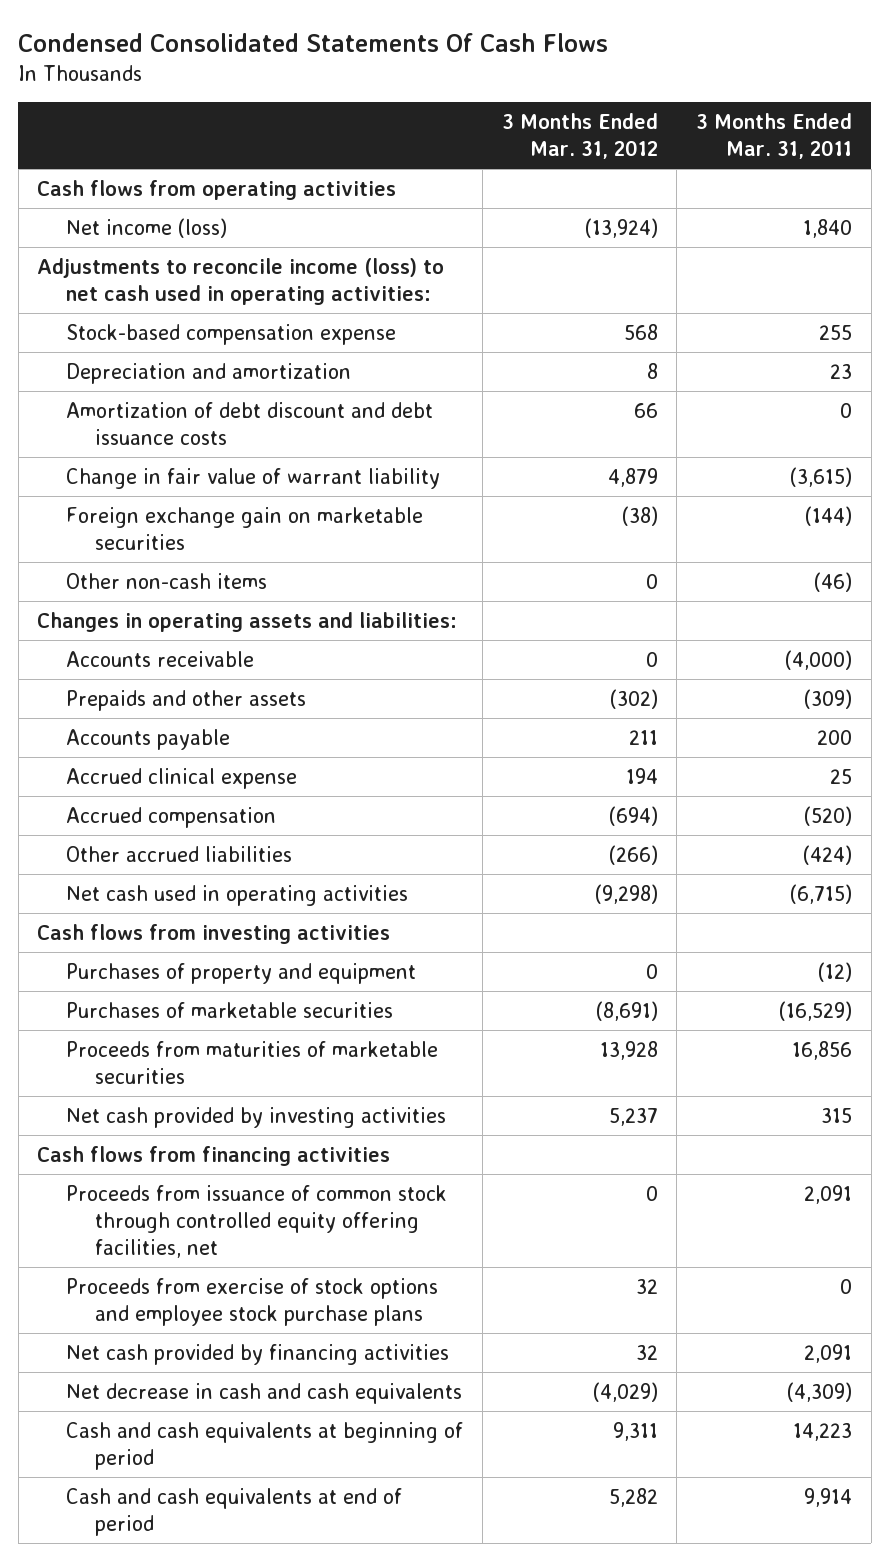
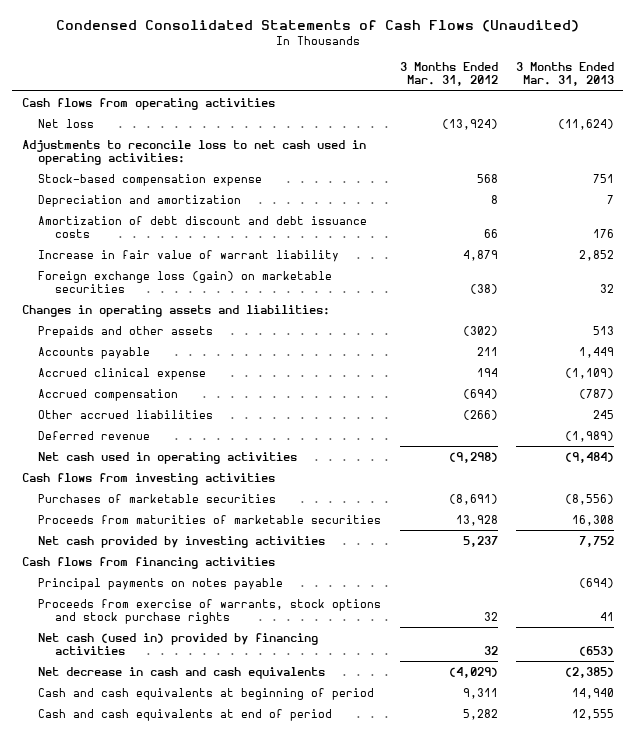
[18,32,609,52] Condensed Consolidated Statements Of Cash Flows -> [55,19,579,32] Condensed Consolidated Statements of Cash Flows (Unaudited)
[696,113,853,160] 3 Months Ended Mar. 31, 2011 -> none
none -> [516,62,615,87] 3 Months Ended Mar. 31, 2013
[66,217,228,238] Net income (loss) -> [38,118,95,128] Net loss
[37,257,445,305] Adjustments to reconcile income (loss) to net cash used in operating activities: -> [21,139,366,166] Adjustments to reconcile loss to net cash used in operating activities:
[66,572,268,589] Other non-cash items -> none
[66,467,441,489] Change in fair value of warrant liability -> [38,249,340,262] Increase in fair value of warrant liability
[66,506,424,550] Foreign exchange gain on marketable securities -> [38,270,333,294] Foreign exchange loss (gain) on marketable securities
[66,650,255,667] Accounts receivable -> none
none -> [38,430,151,440] Deferred revenue
[66,962,417,984] Purchases of property and equipment -> none
[66,1184,448,1258] Proceeds from issuance of common stock through controlled equity offering facilities, net -> none
none -> [38,577,284,590] Principal payments on notes payable
[66,1277,439,1326] Proceeds from exercise of stock options and employee stock purchase plans -> [38,598,382,625] Proceeds from exercise of warrants, stock options and stock purchase rights
[66,1343,450,1365] Net cash provided by financing activities -> [38,632,319,656] Net cash (used in) provided by financing activities

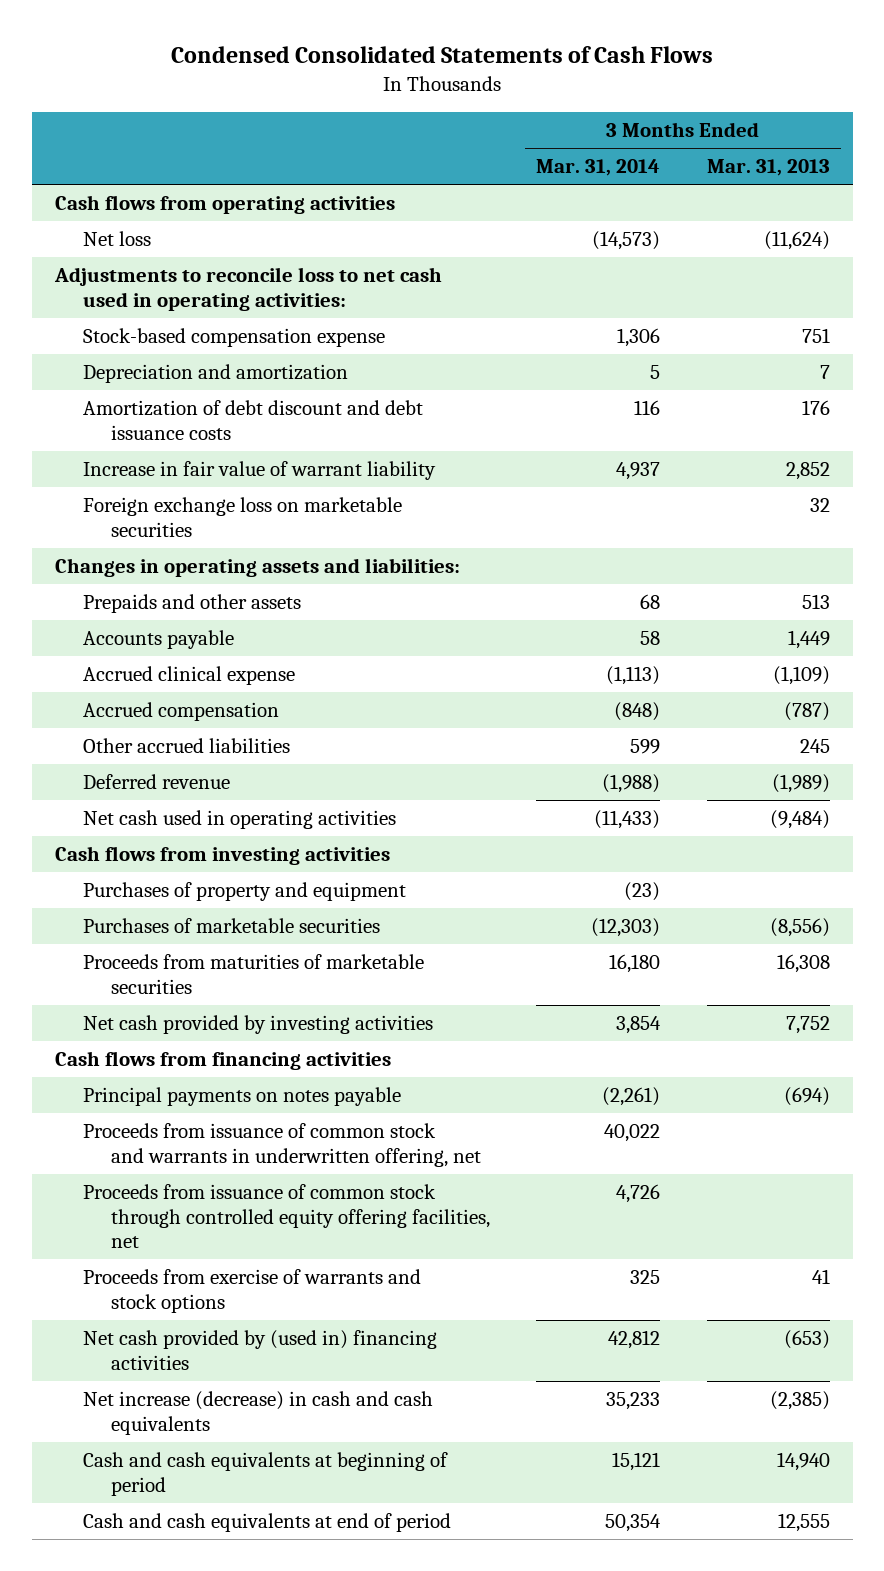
[55,19,579,32] Condensed Consolidated Statements of Cash Flows (Unaudited) -> [171,46,714,64] Condensed Consolidated Statements of Cash Flows
[399,62,498,87] 3 Months Ended Mar. 31, 2012 -> none
none -> [536,159,661,177] Mar. 31, 2014
[38,270,333,294] Foreign exchange loss (gain) on marketable securities -> [82,497,402,537] Foreign exchange loss on marketable securities
none -> [82,882,406,902] Purchases of property and equipment
none -> [82,1123,482,1167] Proceeds from issuance of common stock and warrants in underwritten offering, net
none -> [82,1184,491,1248] Proceeds from issuance of common stock through controlled equity offering facilities, net
[38,598,382,625] Proceeds from exercise of warrants, stock options and stock purchase rights -> [82,1269,421,1313] Proceeds from exercise of warrants and stock options
[38,632,319,656] Net cash (used in) provided by financing activities -> [82,1330,437,1370] Net cash provided by (used in) financing activities
[38,666,326,679] Net decrease in cash and cash equivalents -> [82,1391,433,1435] Net increase (decrease) in cash and cash equivalents

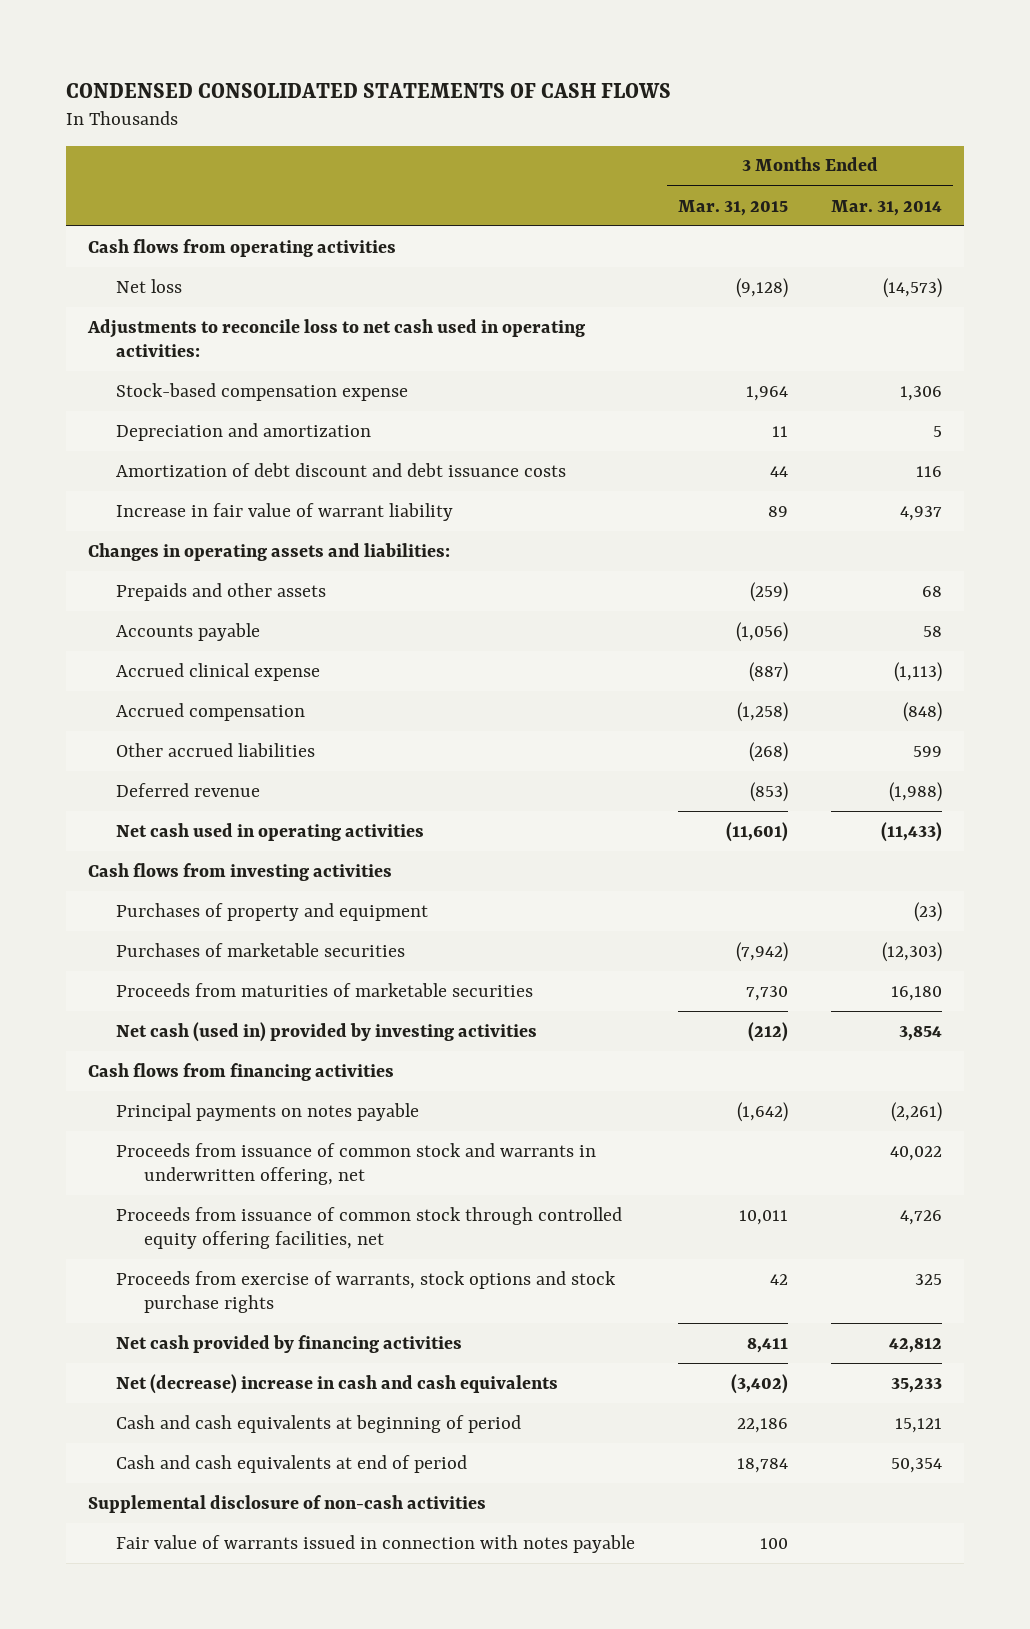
[171,46,714,64] Condensed Consolidated Statements of Cash Flows -> [66,82,672,98] CONDENSED CONSOLIDATED STATEMENTS OF CASH FLOWS
[706,159,830,177] Mar. 31, 2013 -> none
none -> [678,199,789,216] Mar. 31, 2015
[82,497,402,537] Foreign exchange loss on marketable securities -> none
[82,1015,433,1035] Net cash provided by investing activities -> [115,1021,537,1042] Net cash (used in) provided by investing activities
[82,1269,421,1313] Proceeds from exercise of warrants and stock options -> [115,1270,616,1313] Proceeds from exercise of warrants, stock options and stock purchase rights
[82,1330,437,1370] Net cash provided by (used in) financing activities -> [115,1334,462,1353] Net cash provided by financing activities
[82,1391,433,1435] Net increase (decrease) in cash and cash equivalents -> [115,1373,558,1394] Net (decrease) increase in cash and cash equivalents
none -> [87,1494,486,1513] Supplemental disclosure of non-cash activities
none -> [115,1534,635,1553] Fair value of warrants issued in connection with notes payable

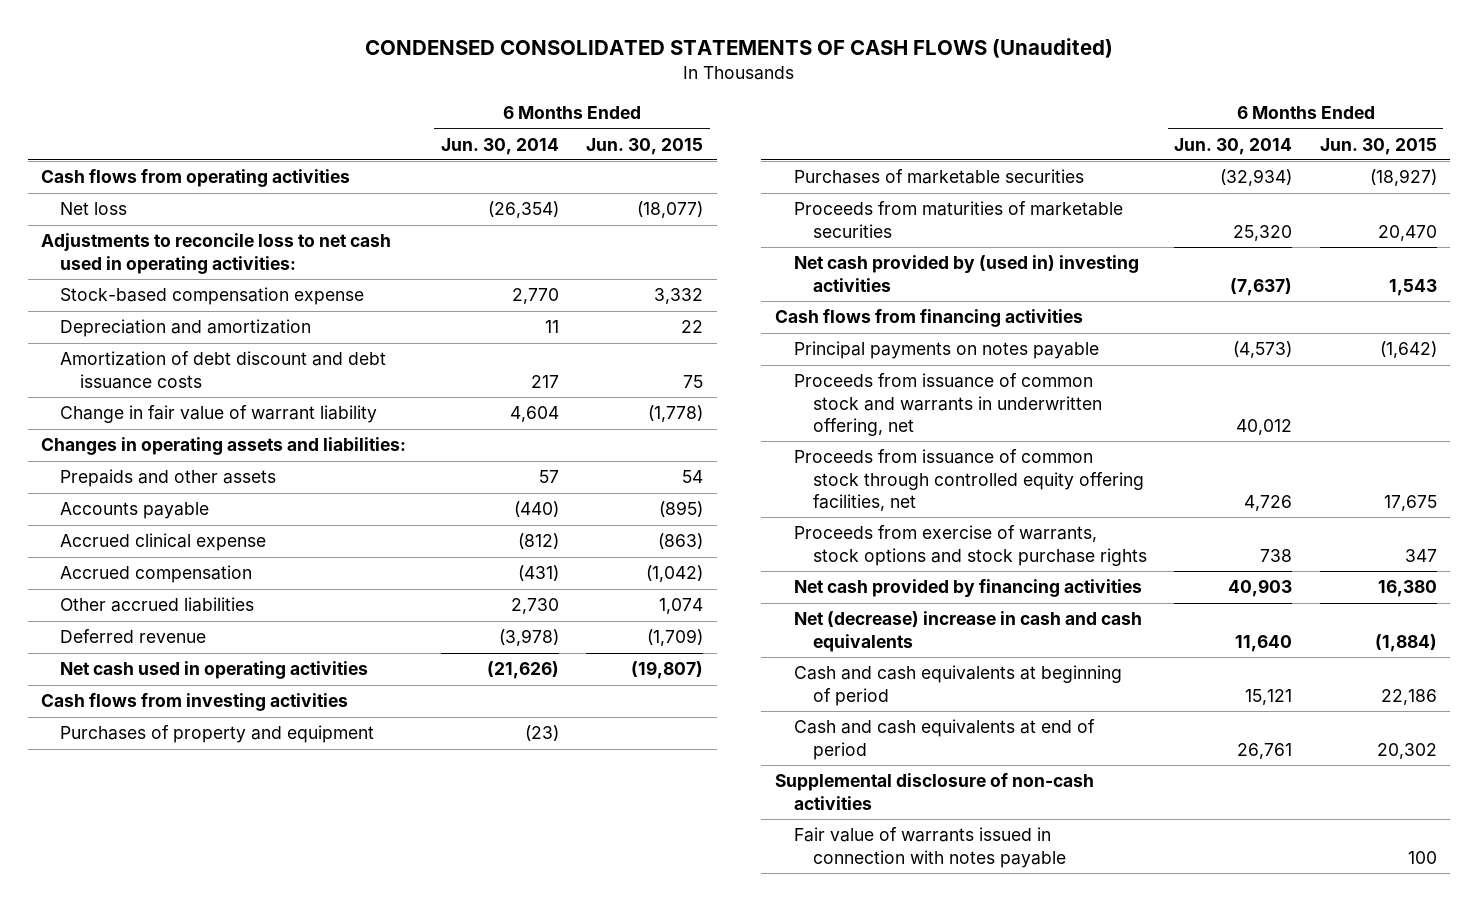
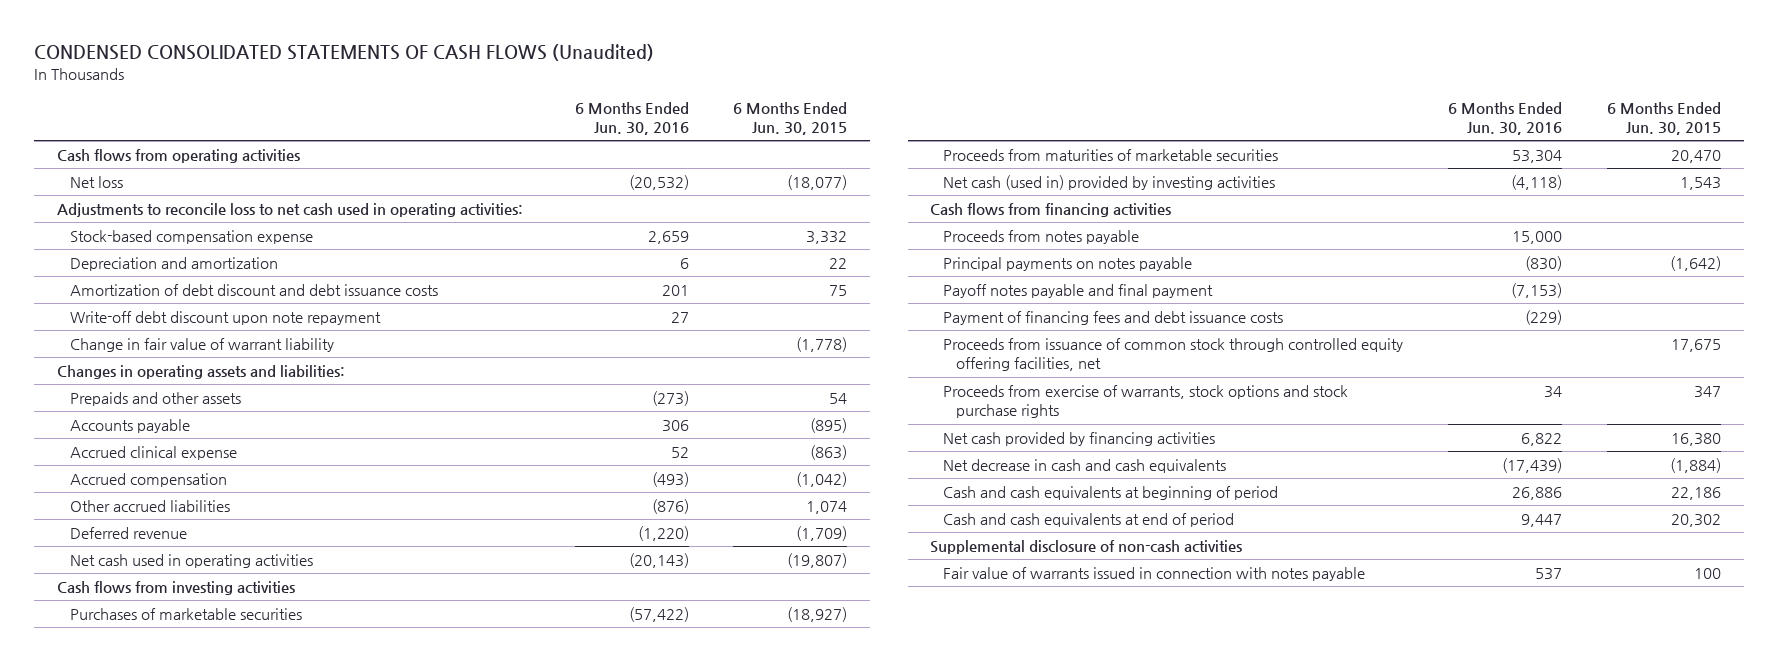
[440,137,559,155] Jun. 30, 2014 -> none
none -> [574,101,689,135] 6 Months Ended Jun. 30, 2016
none -> [69,311,381,326] Write-off debt discount upon note repayment
[60,725,375,744] Purchases of property and equipment -> none
[793,255,1139,292] Net cash provided by (used in) investing activities -> [943,175,1276,191] Net cash (used in) provided by investing activities
none -> [943,230,1140,245] Proceeds from notes payable
[793,373,1103,437] Proceeds from issuance of common stock and warrants in underwritten offering, net -> none
none -> [943,284,1214,299] Payoff notes payable and final payment
none -> [943,311,1284,326] Payment of financing fees and debt issuance costs
[793,611,1142,652] Net (decrease) increase in cash and cash equivalents -> [943,459,1227,474] Net decrease in cash and cash equivalents

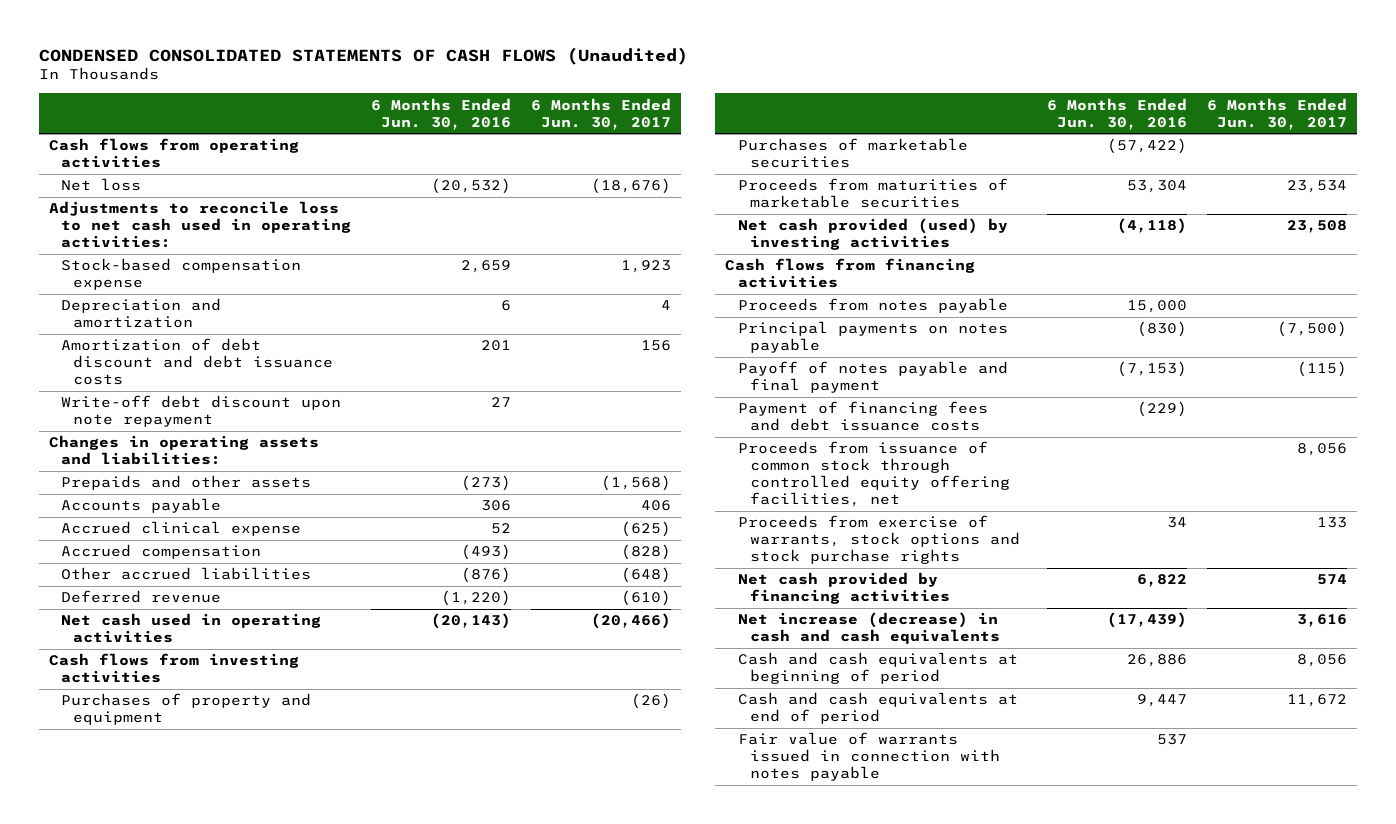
[733,101,848,135] 6 Months Ended Jun. 30, 2015 -> none
none -> [530,97,671,130] 6 Months Ended Jun. 30, 2017
[69,338,334,353] Change in fair value of warrant liability -> none
none -> [61,693,312,726] Purchases of property and equipment
[943,175,1276,191] Net cash (used in) provided by investing activities -> [737,218,1008,251] Net cash provided (used) by investing activities
[943,284,1214,299] Payoff notes payable and final payment -> [737,361,1008,394] Payoff of notes payable and final payment
[943,459,1227,474] Net decrease in cash and cash equivalents -> [737,612,1000,645] Net increase (decrease) in cash and cash equivalents
[930,540,1243,555] Supplemental disclosure of non-cash activities -> none

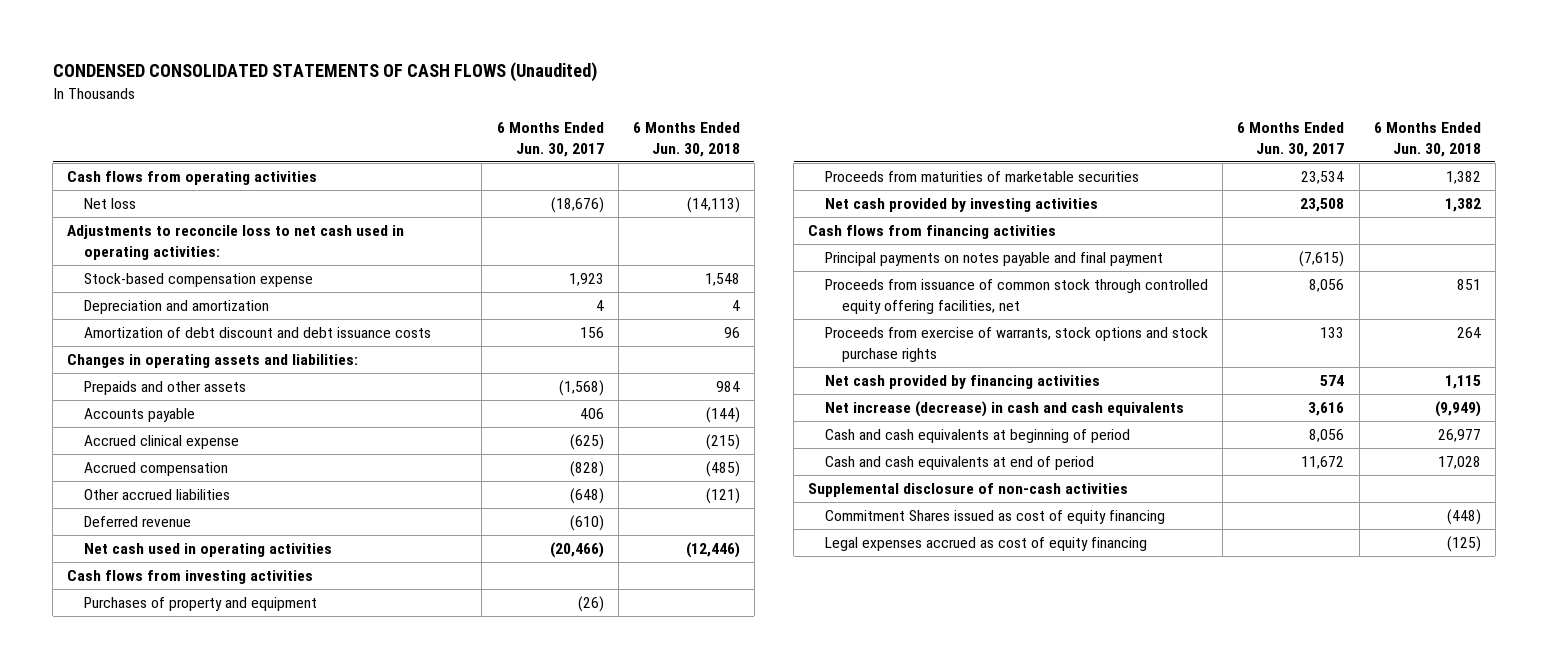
[371,97,512,130] 6 Months Ended Jun. 30, 2016 -> none
none -> [632,122,740,157] 6 Months Ended Jun. 30, 2018
[61,395,342,428] Write-off debt discount upon note repayment -> none
[737,138,968,169] Purchases of marketable securities -> none
[737,218,1008,251] Net cash provided (used) by investing activities -> [825,198,1099,213] Net cash provided by investing activities
[737,298,1008,314] Proceeds from notes payable -> none
[737,361,1008,394] Payoff of notes payable and final payment -> none
[737,401,988,432] Payment of financing fees and debt issuance costs -> none
[737,321,1008,354] Principal payments on notes payable -> [825,252,1164,267] Principal payments on notes payable and final payment
[1277,321,1348,338] (7,500) -> [1299,251,1345,268] (7,615)
[737,732,1000,782] Fair value of warrants issued in connection with notes payable -> none
none -> [808,483,1129,498] Supplemental disclosure of non-cash activities
none -> [825,510,1166,525] Commitment Shares issued as cost of equity financing
none -> [825,537,1148,552] Legal expenses accrued as cost of equity financing

